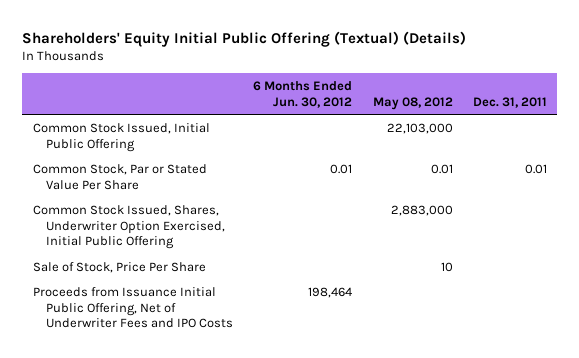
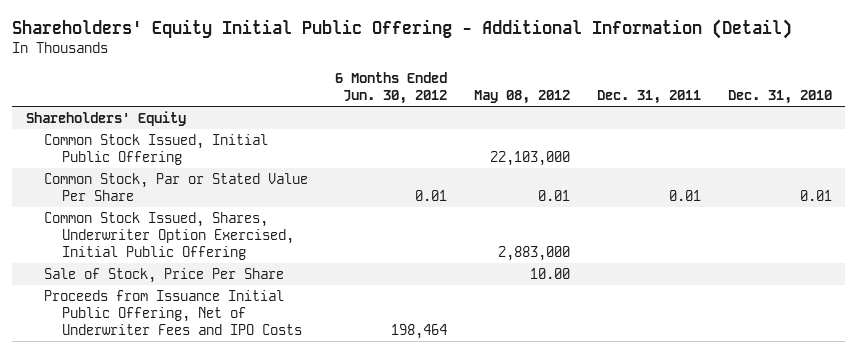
[22,30,467,47] Shareholders' Equity Initial Public Offering (Textual) (Details) -> [12,19,793,40] Shareholders' Equity Initial Public Offering - Additional Information (Detail)
none -> [727,90,832,105] Dec. 31, 2010
none -> [25,110,186,126] Shareholders' Equity
[440,261,453,272] 10 -> [529,267,570,279] 10.00

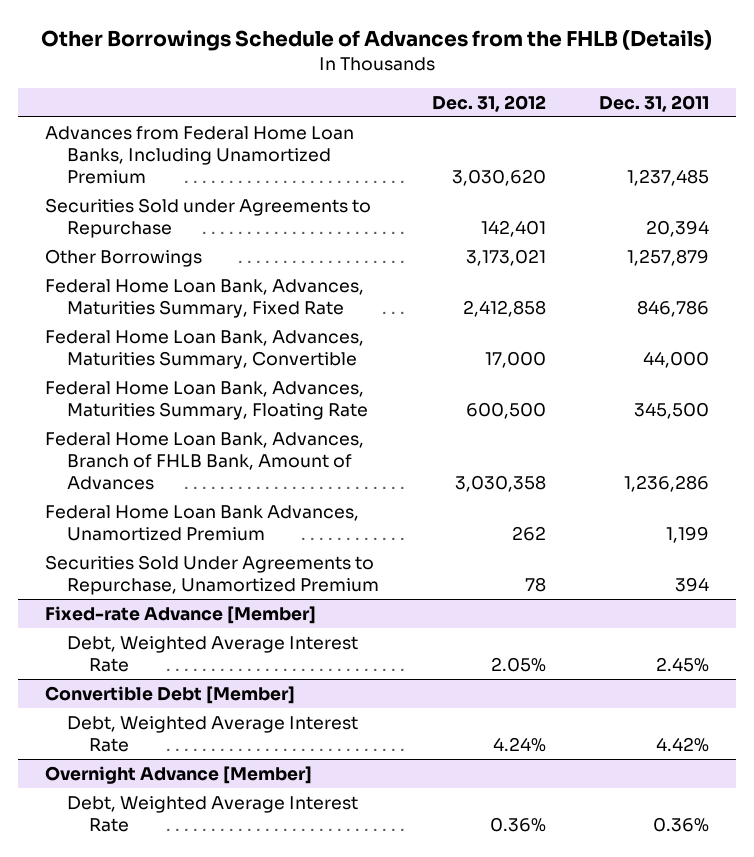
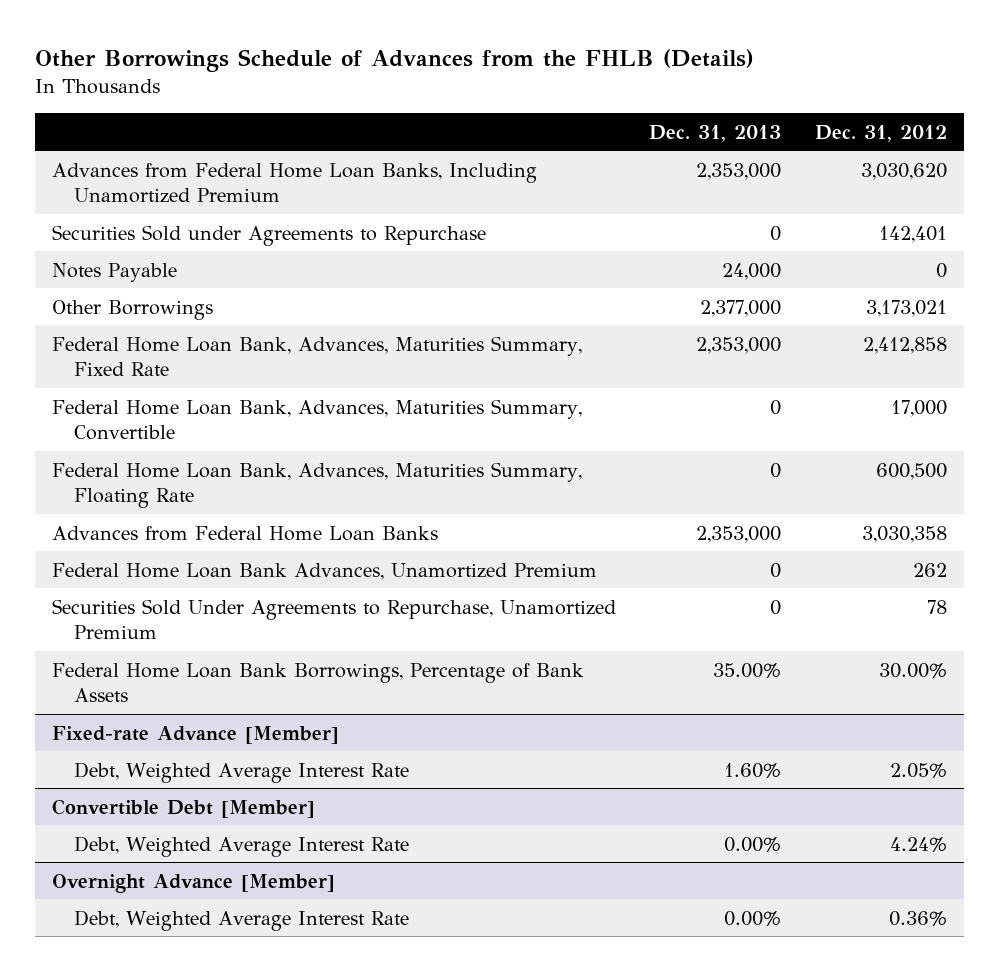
[599,94,710,112] Dec. 31, 2011 -> none
none -> [649,124,782,142] Dec. 31, 2013
none -> [51,262,177,282] Notes Payable
[44,432,364,491] Federal Home Loan Bank, Advances, Branch of FHLB Bank, Amount of Advances -> [51,525,438,541] Advances from Federal Home Loan Banks
none -> [51,662,584,702] Federal Home Loan Bank Borrowings, Percentage of Bank Assets

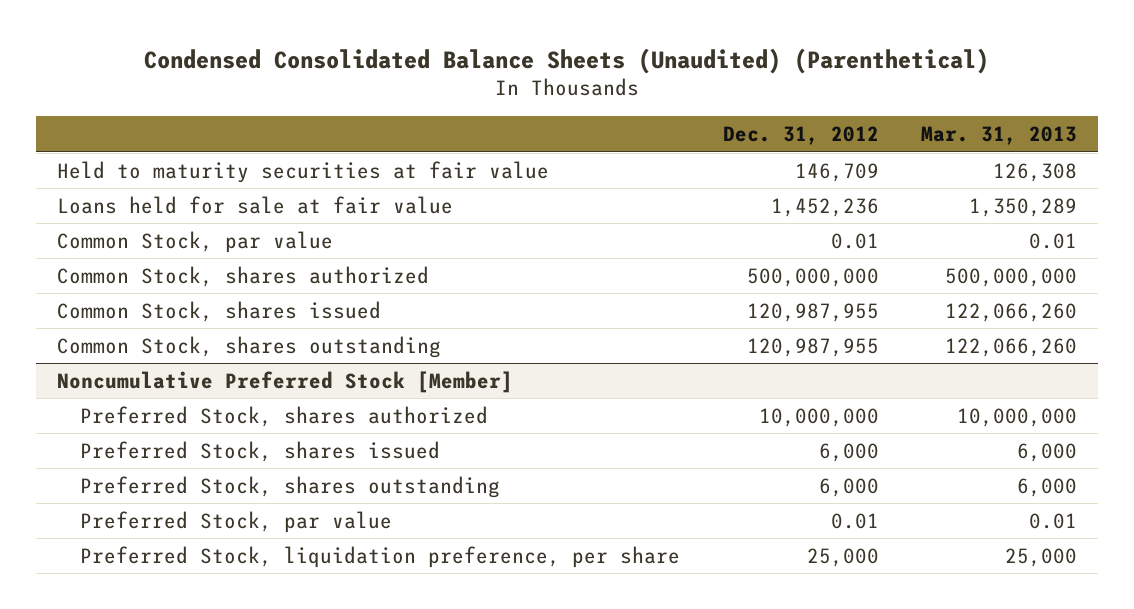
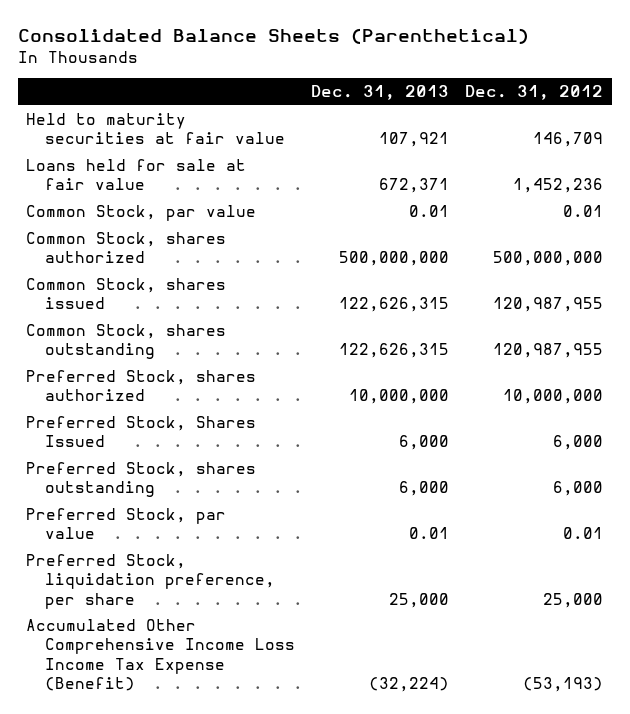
[144,47,990,74] Condensed Consolidated Balance Sheets (Unaudited) (Parenthetical) -> [18,28,530,45] Consolidated Balance Sheets (Parenthetical)
[921,125,1078,145] Mar. 31, 2013 -> none
none -> [311,85,450,101] Dec. 31, 2013
[57,370,514,393] Noncumulative Preferred Stock [Member] -> none
[80,440,441,462] Preferred Stock, shares issued -> [26,416,257,448] Preferred Stock, Shares Issued
none -> [26,619,295,691] Accumulated Other Comprehensive Income Loss Income Tax Expense (Benefit)

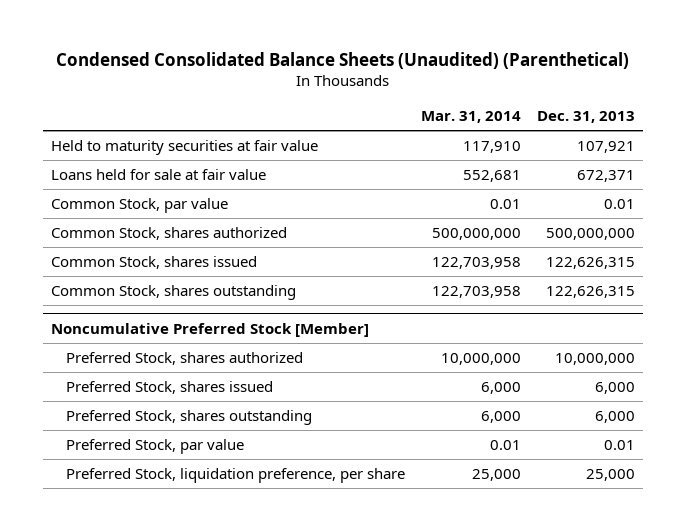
[18,28,530,45] Consolidated Balance Sheets (Parenthetical) -> [56,52,630,70] Condensed Consolidated Balance Sheets (Unaudited) (Parenthetical)
[465,85,604,101] Dec. 31, 2012 -> none
none -> [420,111,521,124] Mar. 31, 2014
none -> [51,322,370,337] Noncumulative Preferred Stock [Member]
[26,416,257,448] Preferred Stock, Shares Issued -> [65,380,273,394] Preferred Stock, shares issued
[26,619,295,691] Accumulated Other Comprehensive Income Loss Income Tax Expense (Benefit) -> none

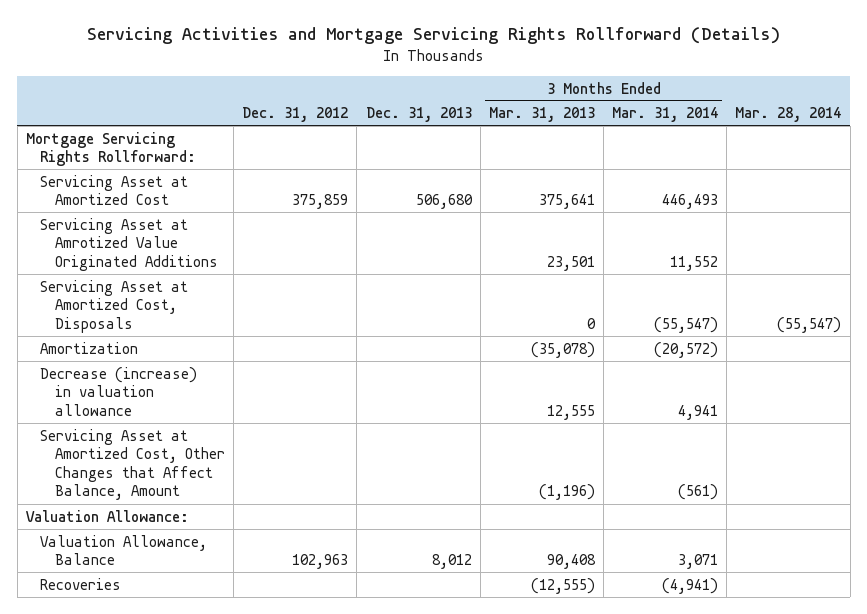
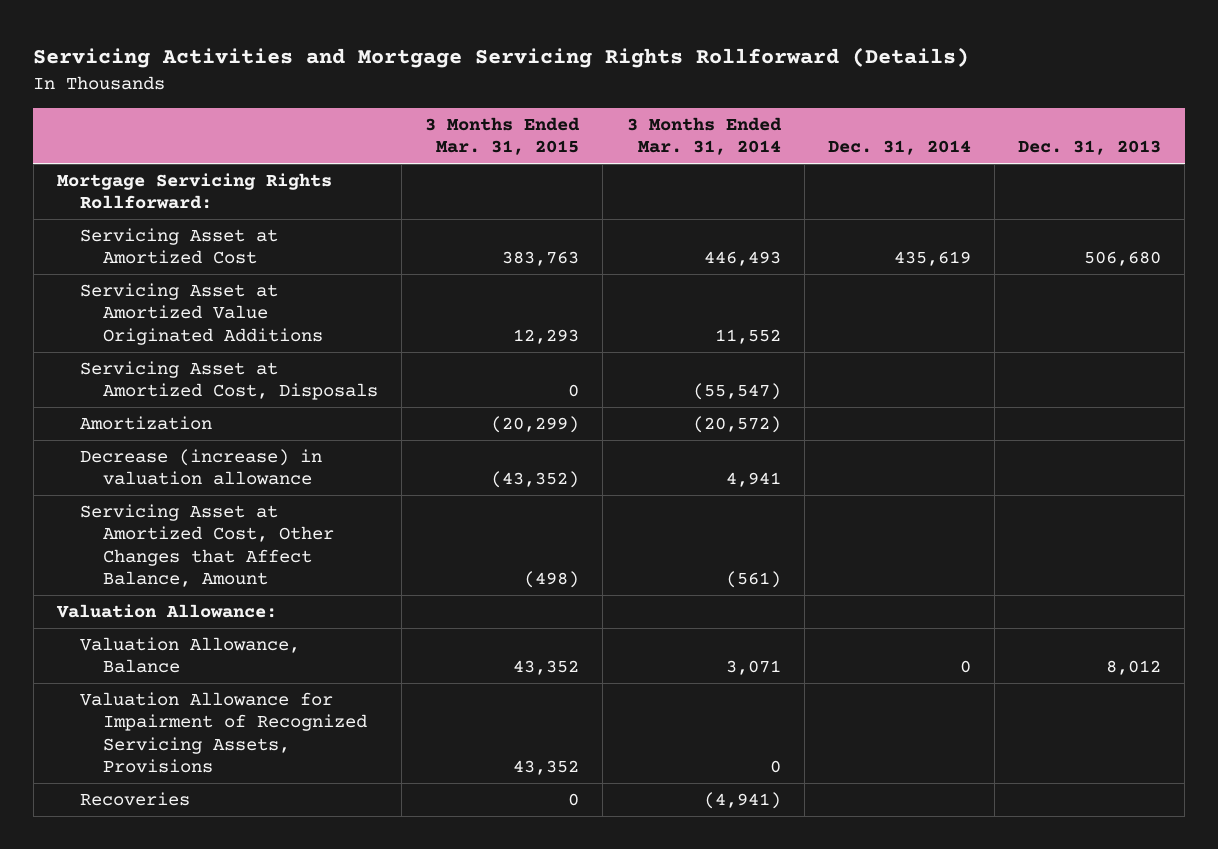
[242,107,349,123] Dec. 31, 2012 -> none
[488,107,595,123] Mar. 31, 2013 -> none
[735,107,842,123] Mar. 28, 2014 -> none
none -> [425,117,581,156] 3 Months Ended Mar. 31, 2015
none -> [827,140,971,156] Dec. 31, 2014
[40,217,219,271] Servicing Asset at Amrotized Value Originated Additions -> [79,283,323,345] Servicing Asset at Amortized Value Originated Additions
none -> [79,692,367,774] Valuation Allowance for Impairment of Recognized Servicing Assets, Provisions

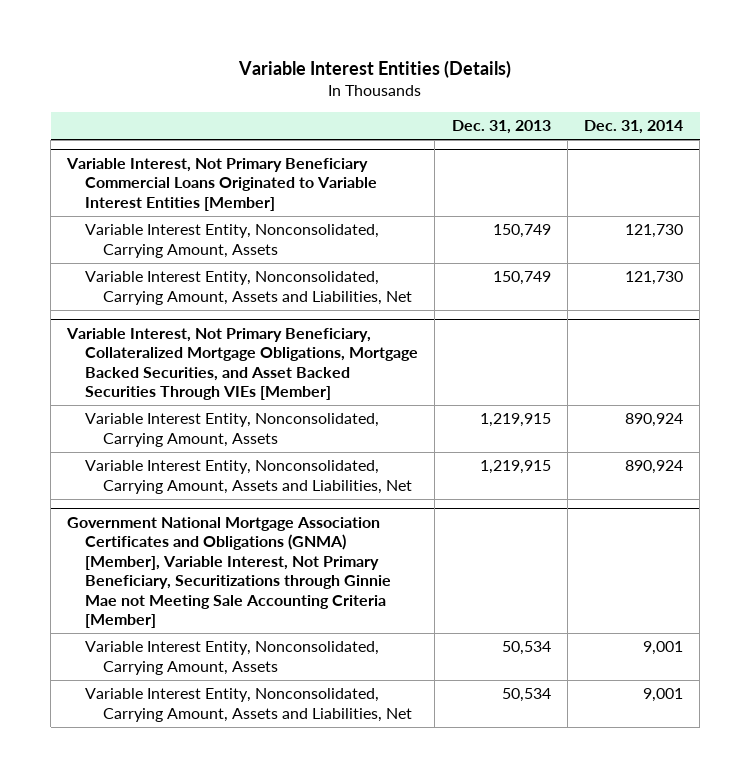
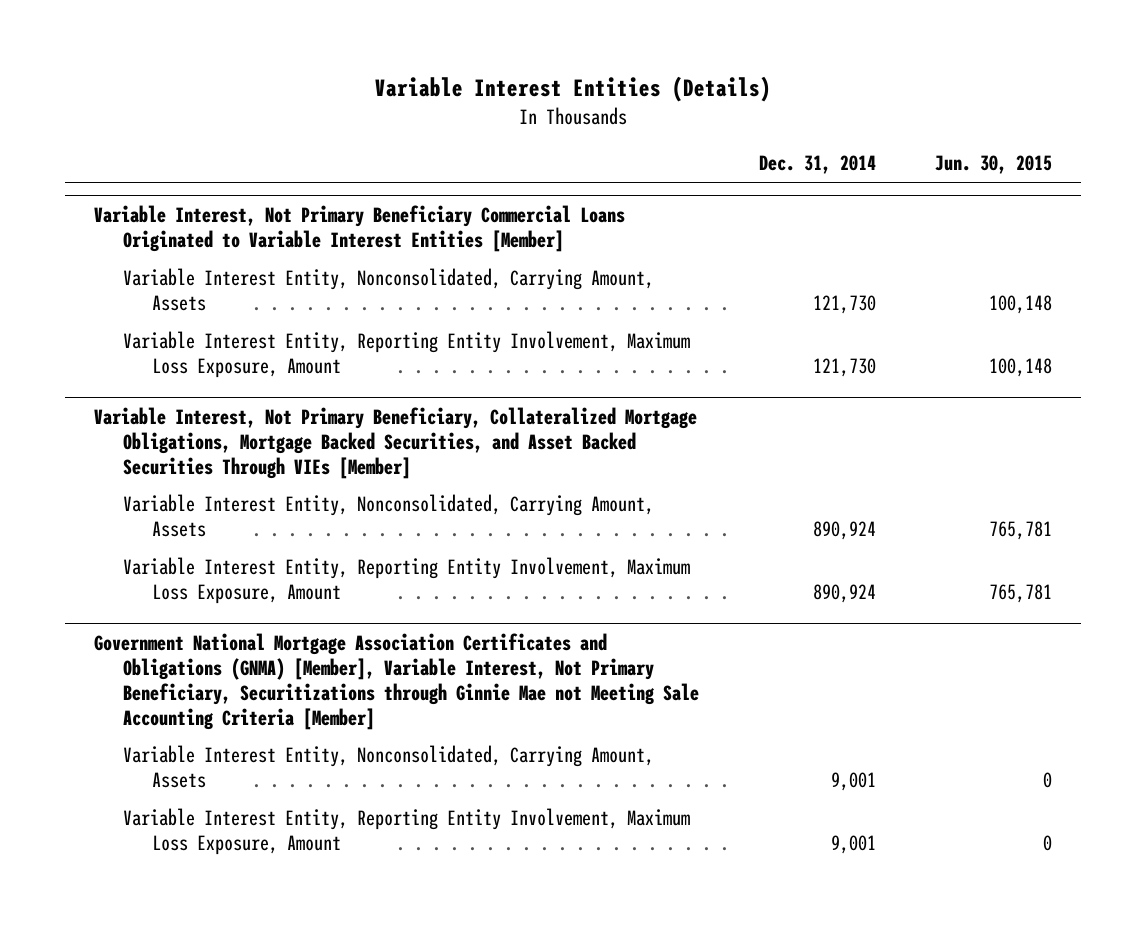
[451,120,551,135] Dec. 31, 2013 -> none
none -> [934,155,1052,175] Jun. 30, 2015
[85,271,412,305] Variable Interest Entity, Nonconsolidated, Carrying Amount, Assets and Liabilities, Net -> [123,331,691,379] Variable Interest Entity, Reporting Entity Involvement, Maximum Loss Exposure, Amount
[85,460,412,494] Variable Interest Entity, Nonconsolidated, Carrying Amount, Assets and Liabilities, Net -> [123,557,691,605] Variable Interest Entity, Reporting Entity Involvement, Maximum Loss Exposure, Amount
[85,688,412,722] Variable Interest Entity, Nonconsolidated, Carrying Amount, Assets and Liabilities, Net -> [123,808,691,856] Variable Interest Entity, Reporting Entity Involvement, Maximum Loss Exposure, Amount

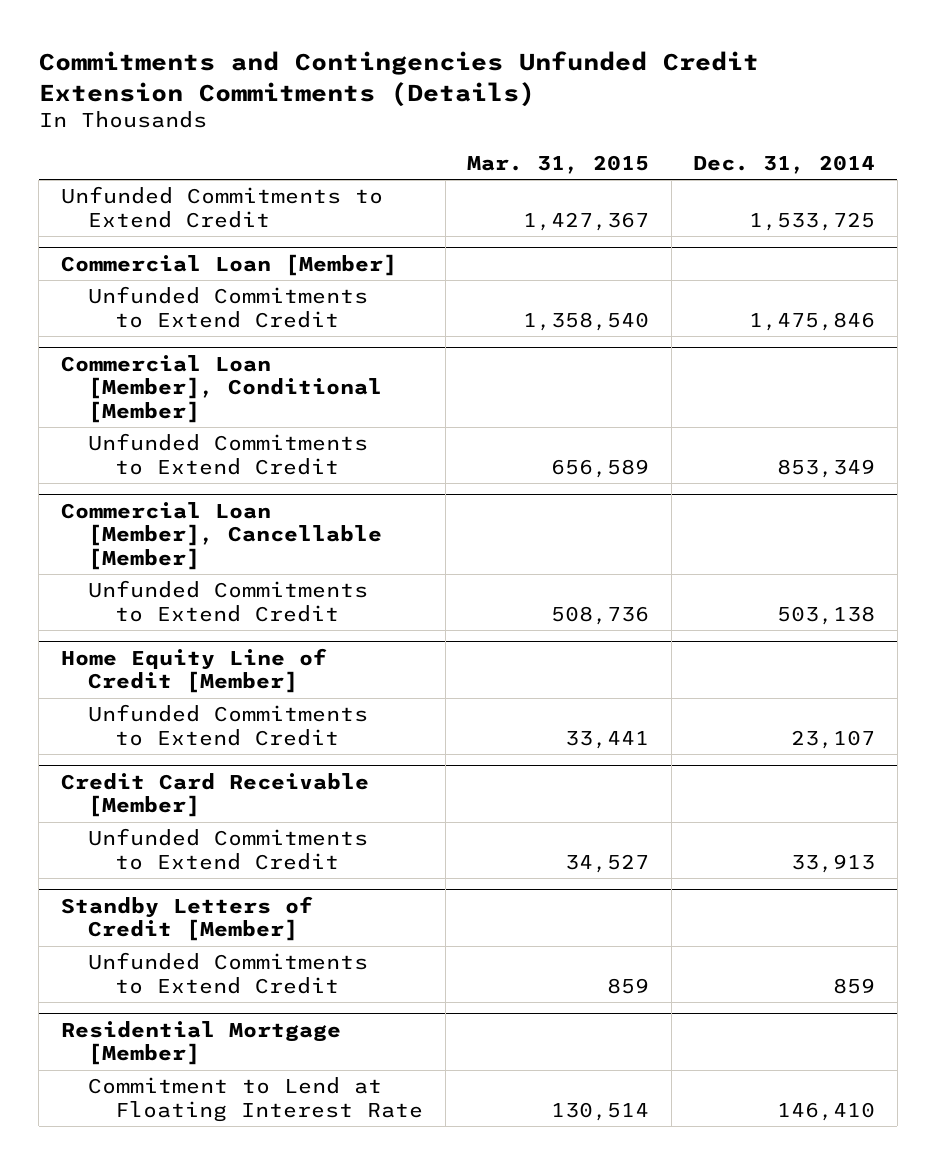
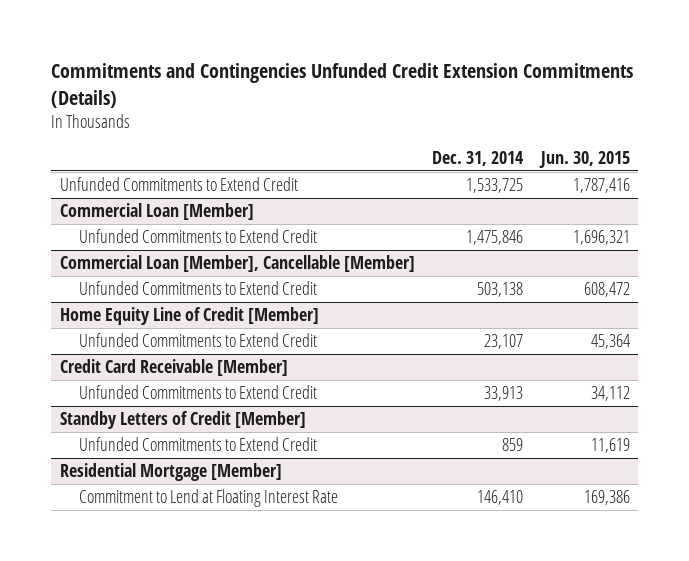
[467,155,650,175] Mar. 31, 2015 -> none
none -> [538,151,630,169] Jun. 30, 2015
[60,354,383,424] Commercial Loan [Member], Conditional [Member] -> none
[88,433,369,475] Unfunded Commitments to Extend Credit -> none

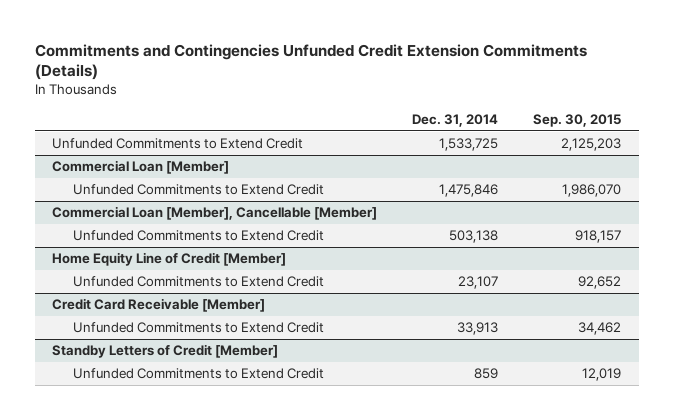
[538,151,630,169] Jun. 30, 2015 -> none
none -> [533,113,622,127] Sep. 30, 2015
[59,463,282,482] Residential Mortgage [Member] -> none
[79,489,339,508] Commitment to Lend at Floating Interest Rate -> none

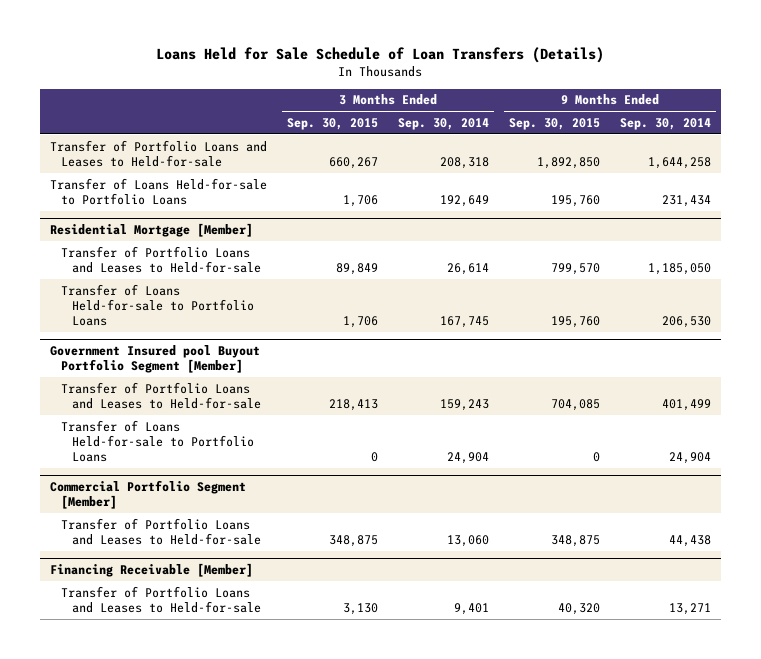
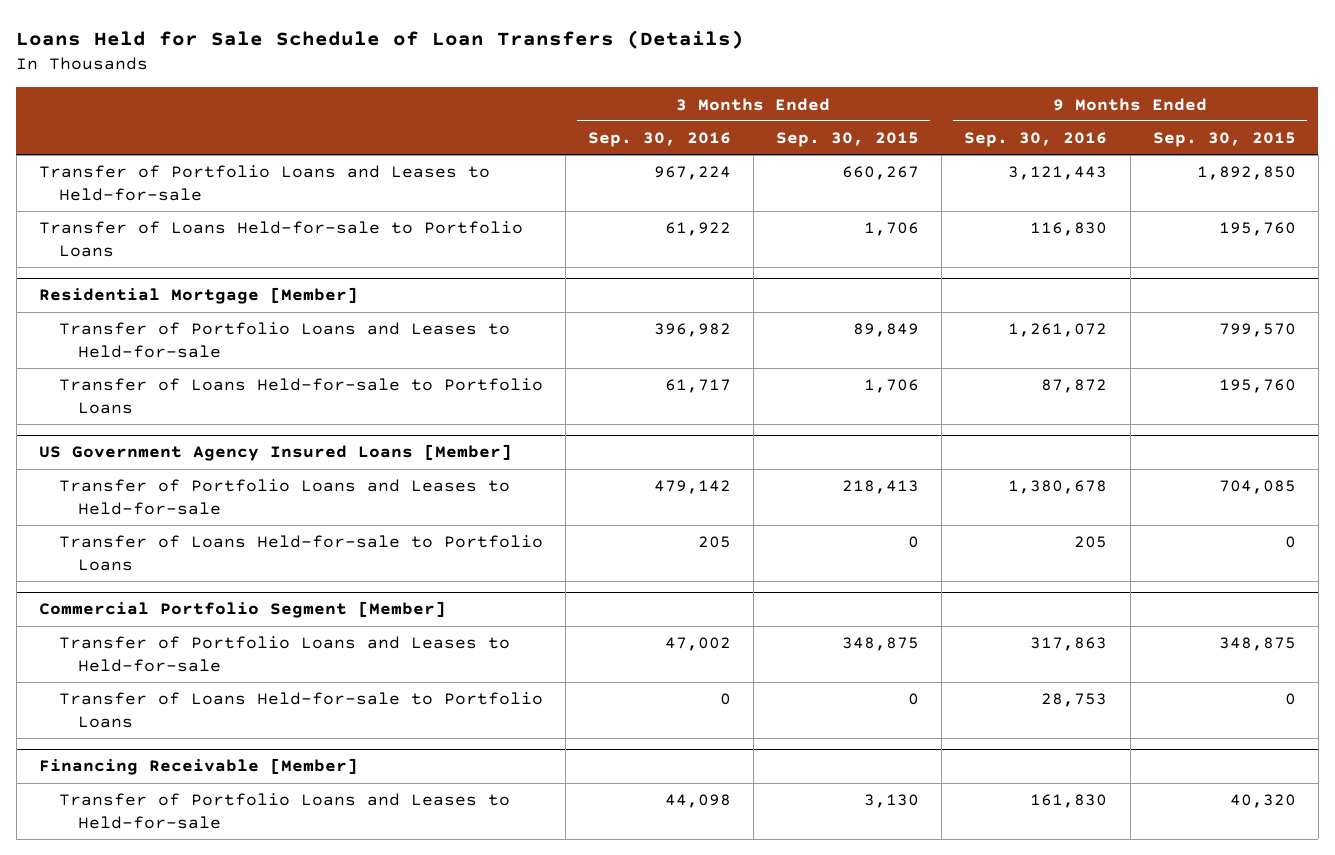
[397,117,489,130] Sep. 30, 2014 -> none
[620,117,712,130] Sep. 30, 2014 -> none
none -> [587,132,731,148] Sep. 30, 2016
none -> [964,132,1108,148] Sep. 30, 2016
[49,345,260,374] Government Insured pool Buyout Portfolio Segment [Member] -> none
none -> [38,444,512,462] US Government Agency Insured Loans [Member]
none -> [58,692,543,728] Transfer of Loans Held-for-sale to Portfolio Loans

